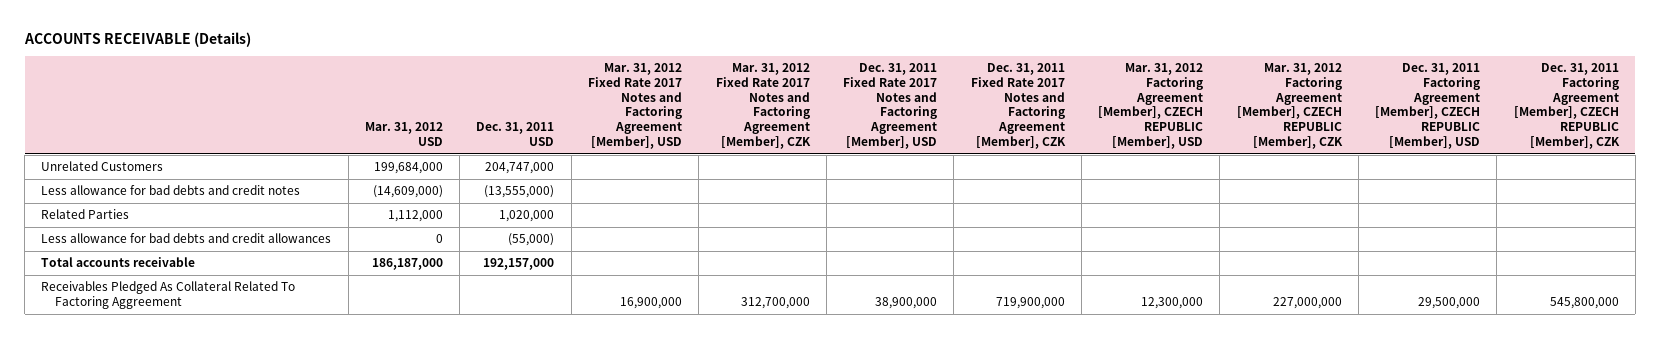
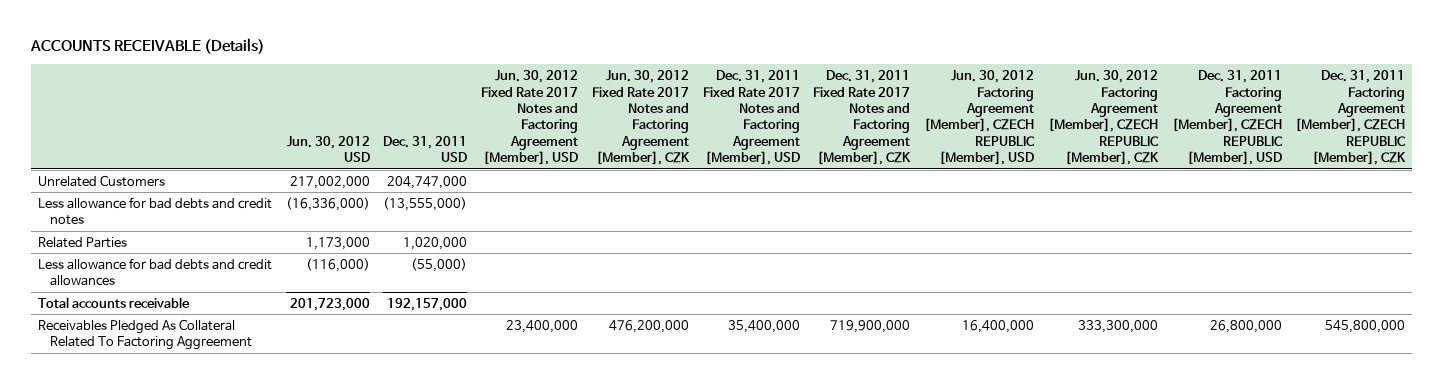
[364,122,443,147] Mar. 31, 2012 USD -> none
[588,62,683,150] Mar. 31, 2012 Fixed Rate 2017 Notes and Factoring Agreement [Member], USD -> none
[715,62,811,150] Mar. 31, 2012 Fixed Rate 2017 Notes and Factoring Agreement [Member], CZK -> none
[1098,62,1204,150] Mar. 31, 2012 Factoring Agreement [Member], CZECH REPUBLIC [Member], USD -> none
[1236,62,1343,150] Mar. 31, 2012 Factoring Agreement [Member], CZECH REPUBLIC [Member], CZK -> none
none -> [286,135,370,163] Jun. 30, 2012 USD
none -> [481,70,579,166] Jun. 30, 2012 Fixed Rate 2017 Notes and Factoring Agreement [Member], USD
none -> [591,70,690,166] Jun. 30, 2012 Fixed Rate 2017 Notes and Factoring Agreement [Member], CZK
none -> [924,70,1036,166] Jun. 30, 2012 Factoring Agreement [Member], CZECH REPUBLIC [Member], USD
none -> [1047,70,1159,166] Jun. 30, 2012 Factoring Agreement [Member], CZECH REPUBLIC [Member], CZK
[875,297,938,310] 38,900,000 -> [727,319,800,333] 35,400,000
[1418,297,1481,310] 29,500,000 -> [1209,319,1282,333] 26,800,000

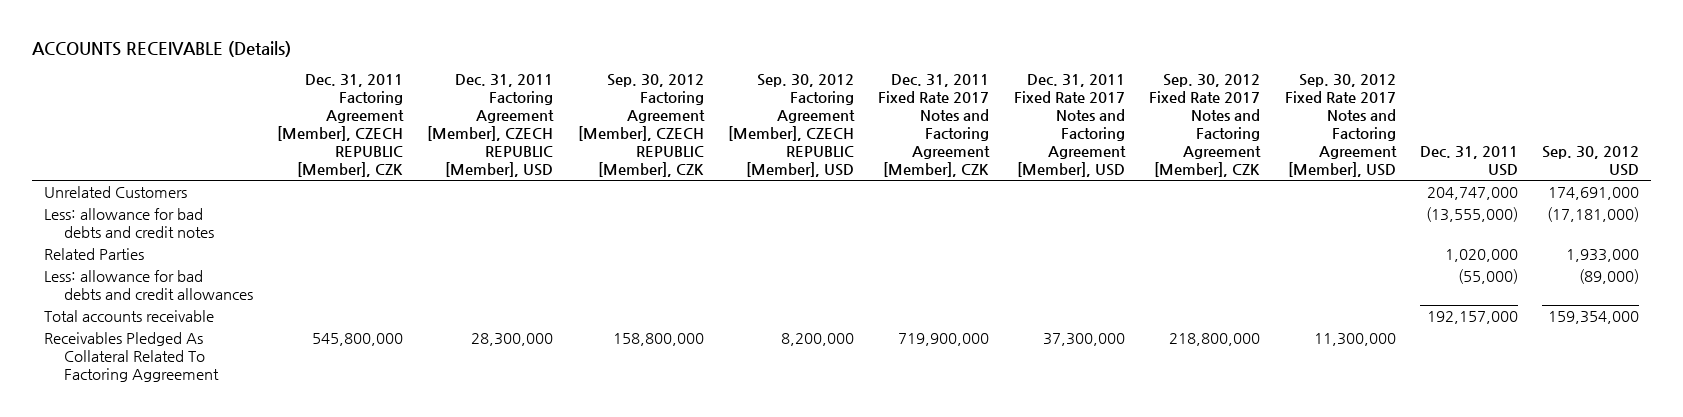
[286,135,370,163] Jun. 30, 2012 USD -> none
[481,70,579,166] Jun. 30, 2012 Fixed Rate 2017 Notes and Factoring Agreement [Member], USD -> none
[591,70,690,166] Jun. 30, 2012 Fixed Rate 2017 Notes and Factoring Agreement [Member], CZK -> none
[924,70,1036,166] Jun. 30, 2012 Factoring Agreement [Member], CZECH REPUBLIC [Member], USD -> none
[1047,70,1159,166] Jun. 30, 2012 Factoring Agreement [Member], CZECH REPUBLIC [Member], CZK -> none
none -> [577,74,705,178] Sep. 30, 2012 Factoring Agreement [Member], CZECH REPUBLIC [Member], CZK
none -> [728,74,856,178] Sep. 30, 2012 Factoring Agreement [Member], CZECH REPUBLIC [Member], USD
none -> [1149,74,1262,178] Sep. 30, 2012 Fixed Rate 2017 Notes and Factoring Agreement [Member], CZK
none -> [1284,74,1397,178] Sep. 30, 2012 Fixed Rate 2017 Notes and Factoring Agreement [Member], USD
none -> [1542,146,1640,177] Sep. 30, 2012 USD
[37,196,272,226] Less allowance for bad debts and credit notes -> [43,207,214,238] Less: allowance for bad debts and credit notes
[37,257,272,287] Less allowance for bad debts and credit allowances -> [43,269,253,300] Less: allowance for bad debts and credit allowances
[727,319,800,333] 35,400,000 -> [1042,332,1125,346] 37,300,000
[1209,319,1282,333] 26,800,000 -> [471,332,554,346] 28,300,000

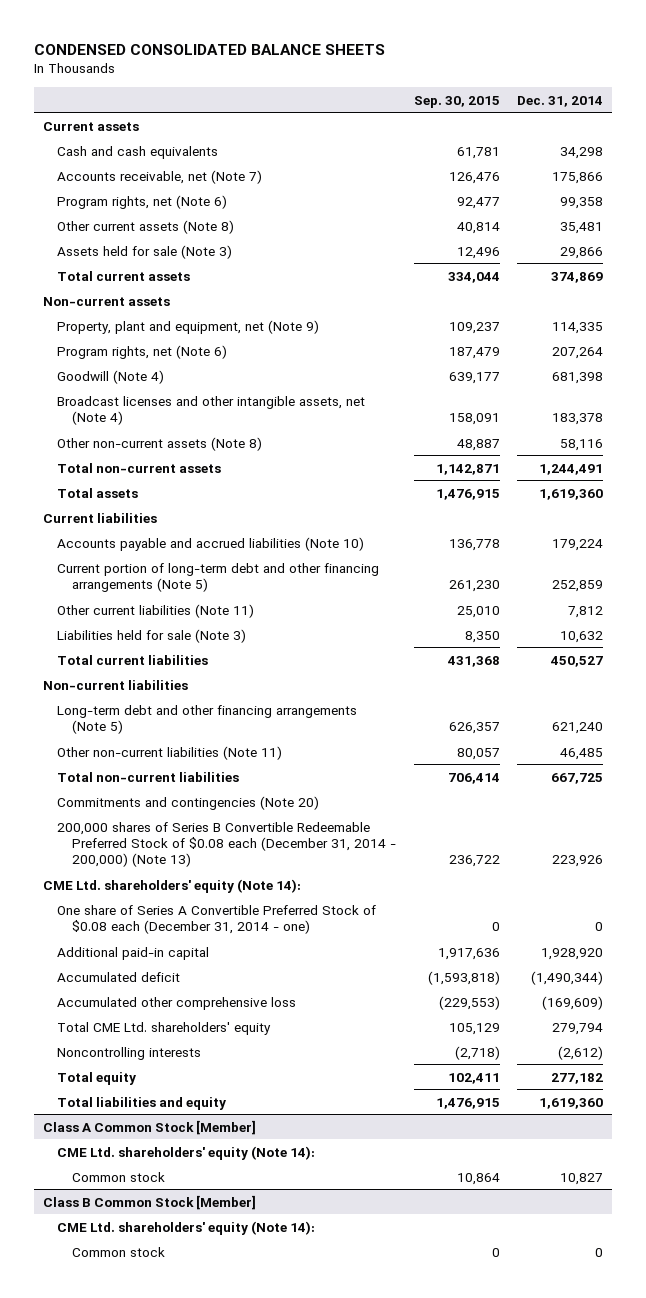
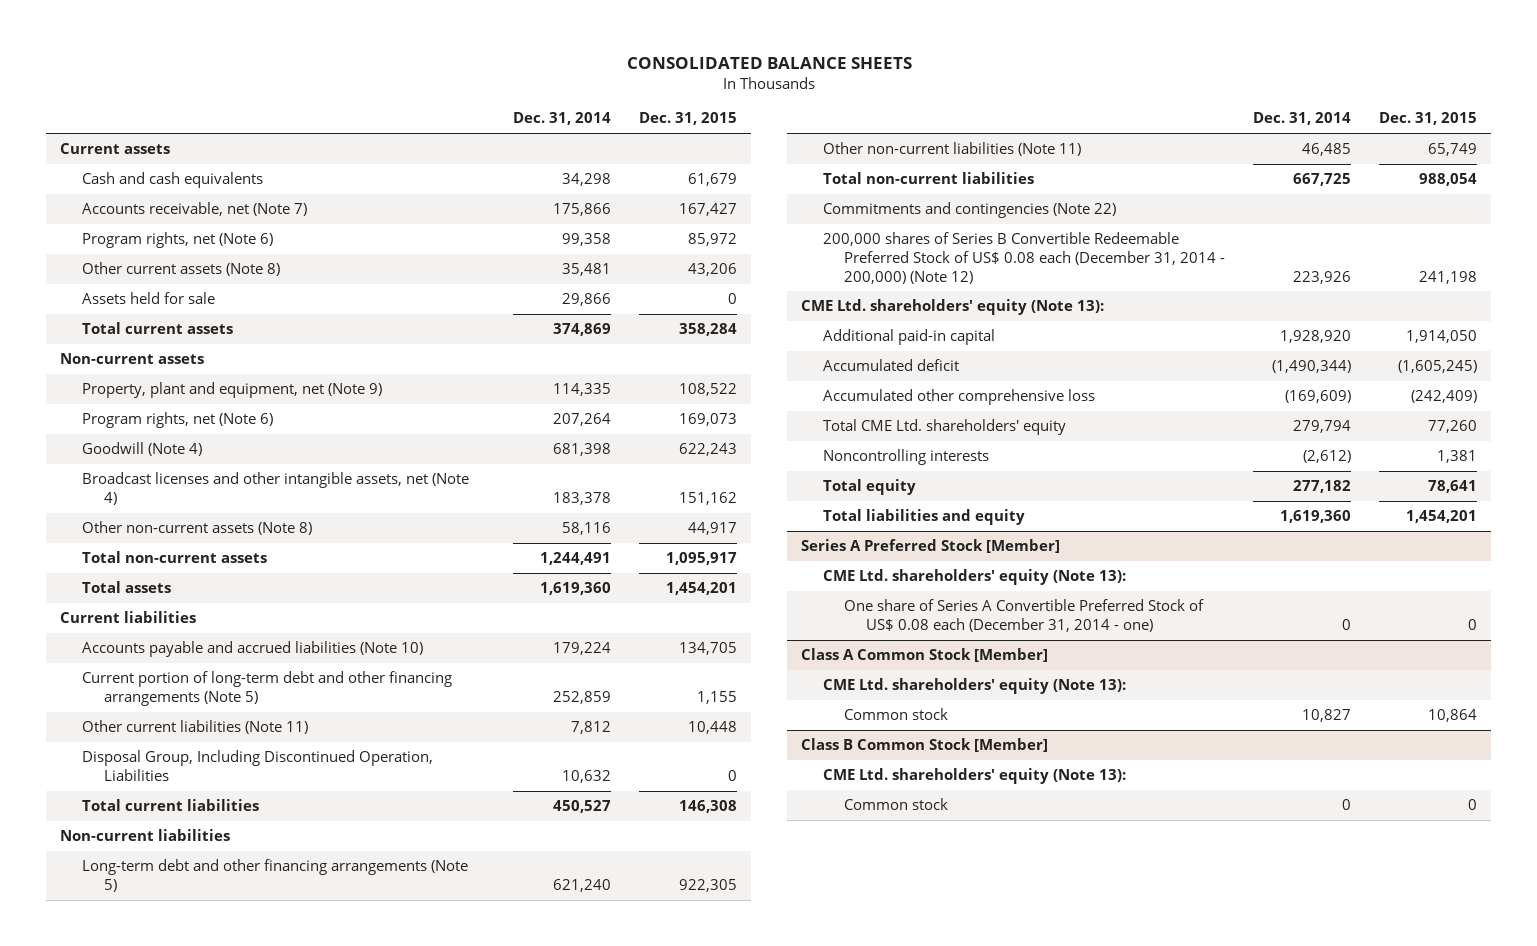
[33,44,385,56] CONDENSED CONSOLIDATED BALANCE SHEETS -> [626,57,912,70] CONSOLIDATED BALANCE SHEETS
[413,95,500,108] Sep. 30, 2015 -> none
none -> [638,112,737,126] Dec. 31, 2015
[57,244,233,259] Assets held for sale (Note 3) -> [82,292,216,305] Assets held for sale
[57,628,247,643] Liabilities held for sale (Note 3) -> [82,750,434,781] Disposal Group, Including Discontinued Operation, Liabilities
[57,904,377,934] One share of Series A Convertible Preferred Stock of $0.08 each (December 31, 2014 - one) -> none
[57,795,320,810] Commitments and contingencies (Note 20) -> [822,202,1116,219] Commitments and contingencies (Note 22)
[57,821,396,868] 200,000 shares of Series B Convertible Redeemable Preferred Stock of $0.08 each (December 31, 2014 - 200,000) (Note 13) -> [822,232,1226,284] 200,000 shares of Series B Convertible Redeemable Preferred Stock of US$ 0.08 each (December 31, 2014 - 200,000) (Note 12)
[42,878,301,893] CME Ltd. shareholders' equity (Note 14): -> [800,299,1104,316] CME Ltd. shareholders' equity (Note 13):
none -> [800,539,1060,554] Series A Preferred Stock [Member]
none -> [822,569,1126,586] CME Ltd. shareholders' equity (Note 13):
none -> [844,599,1205,632] One share of Series A Convertible Preferred Stock of US$ 0.08 each (December 31, 2014 - one)
[57,1145,316,1160] CME Ltd. shareholders' equity (Note 14): -> [822,678,1126,695] CME Ltd. shareholders' equity (Note 13):
[57,1220,316,1235] CME Ltd. shareholders' equity (Note 14): -> [822,768,1126,785] CME Ltd. shareholders' equity (Note 13):

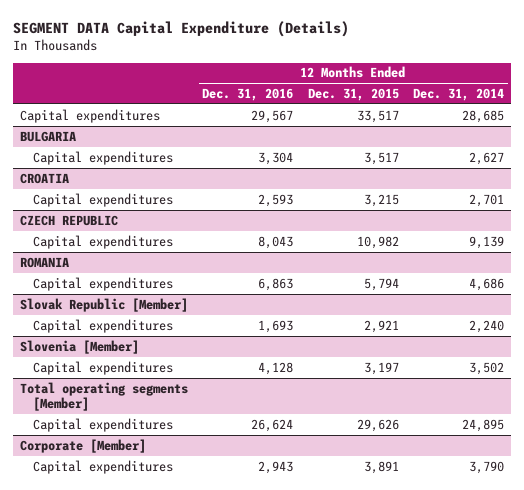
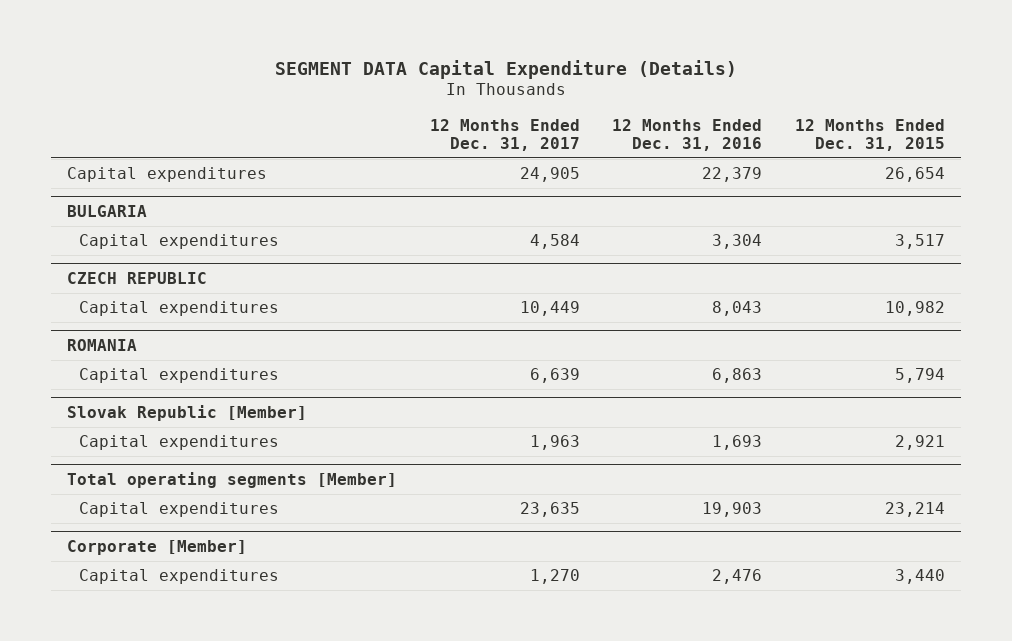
[412,87,504,101] Dec. 31, 2014 -> none
none -> [429,119,580,152] 12 Months Ended Dec. 31, 2017
[251,109,294,123] 29,567 -> [702,167,763,183] 22,379
[356,109,399,123] 33,517 -> [885,167,946,183] 26,654
[19,172,69,184] CROATIA -> none
[32,192,173,207] Capital expenditures -> none
[19,339,139,354] Slovenia [Member] -> none
[32,360,173,375] Capital expenditures -> none
[251,418,294,432] 26,624 -> [702,502,763,518] 19,903
[356,418,399,432] 29,626 -> [885,502,946,518] 23,214
[258,460,294,474] 2,943 -> [712,569,763,585] 2,476
[363,460,399,474] 3,891 -> [895,569,946,585] 3,440

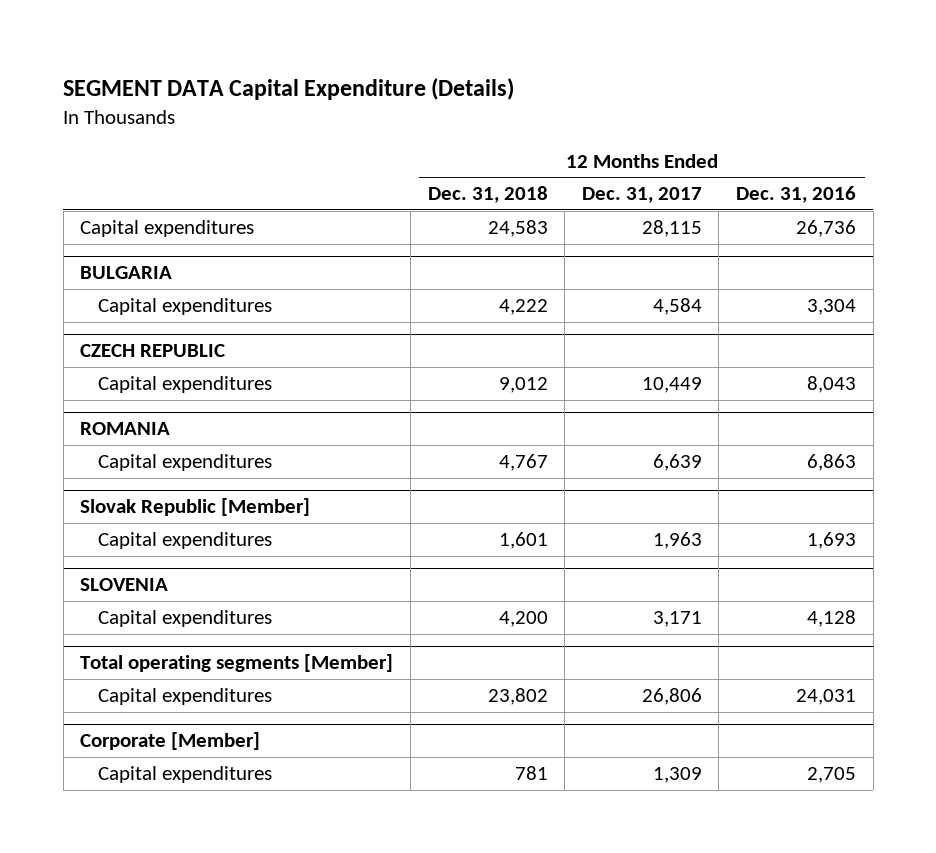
[795,119,946,152] 12 Months Ended Dec. 31, 2015 -> none
none -> [427,186,548,204] Dec. 31, 2018
[519,167,580,183] 24,905 -> [641,220,702,238] 28,115
[702,167,763,183] 22,379 -> [795,220,856,238] 26,736
none -> [80,578,169,592] SLOVENIA
none -> [97,610,272,628] Capital expenditures
[519,502,580,518] 23,635 -> [641,688,702,706] 26,806
[702,502,763,518] 19,903 -> [795,689,856,706] 24,031
[529,569,580,585] 1,270 -> [652,767,702,784] 1,309
[712,569,763,585] 2,476 -> [806,767,856,784] 2,705

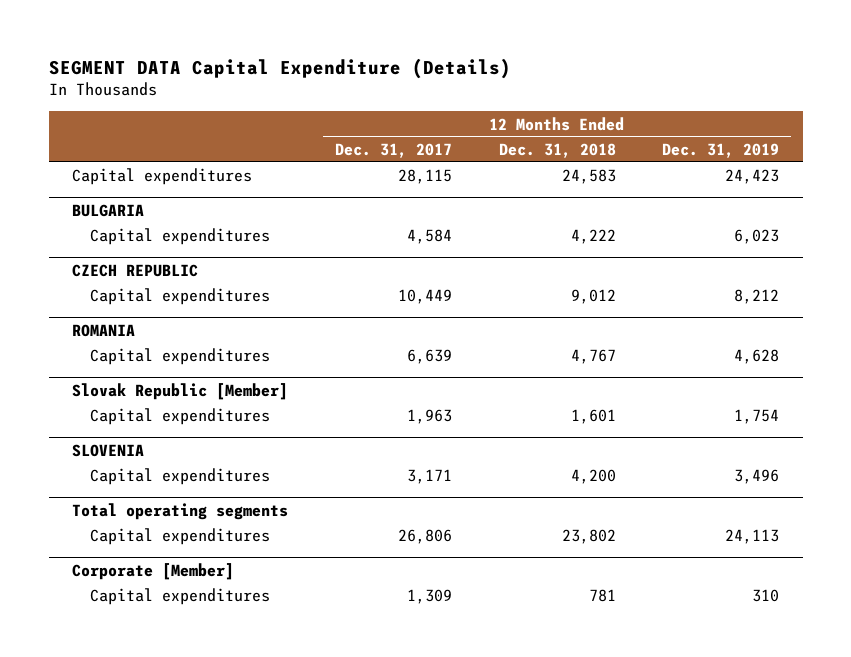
[735,186,856,204] Dec. 31, 2016 -> none
none -> [662,142,780,158] Dec. 31, 2019
[80,654,394,673] Total operating segments [Member] -> [72,502,289,520] Total operating segments

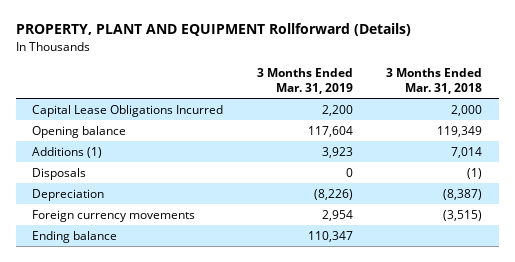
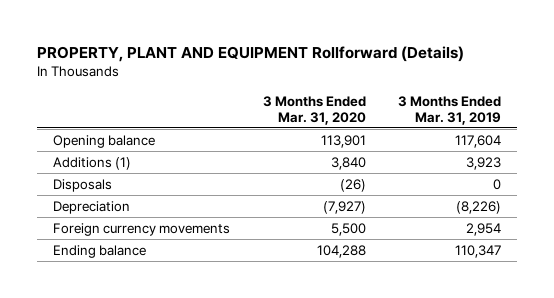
[386,68,483,94] 3 Months Ended Mar. 31, 2018 -> none
none -> [262,95,366,125] 3 Months Ended Mar. 31, 2020
[32,104,224,117] Capital Lease Obligations Incurred -> none

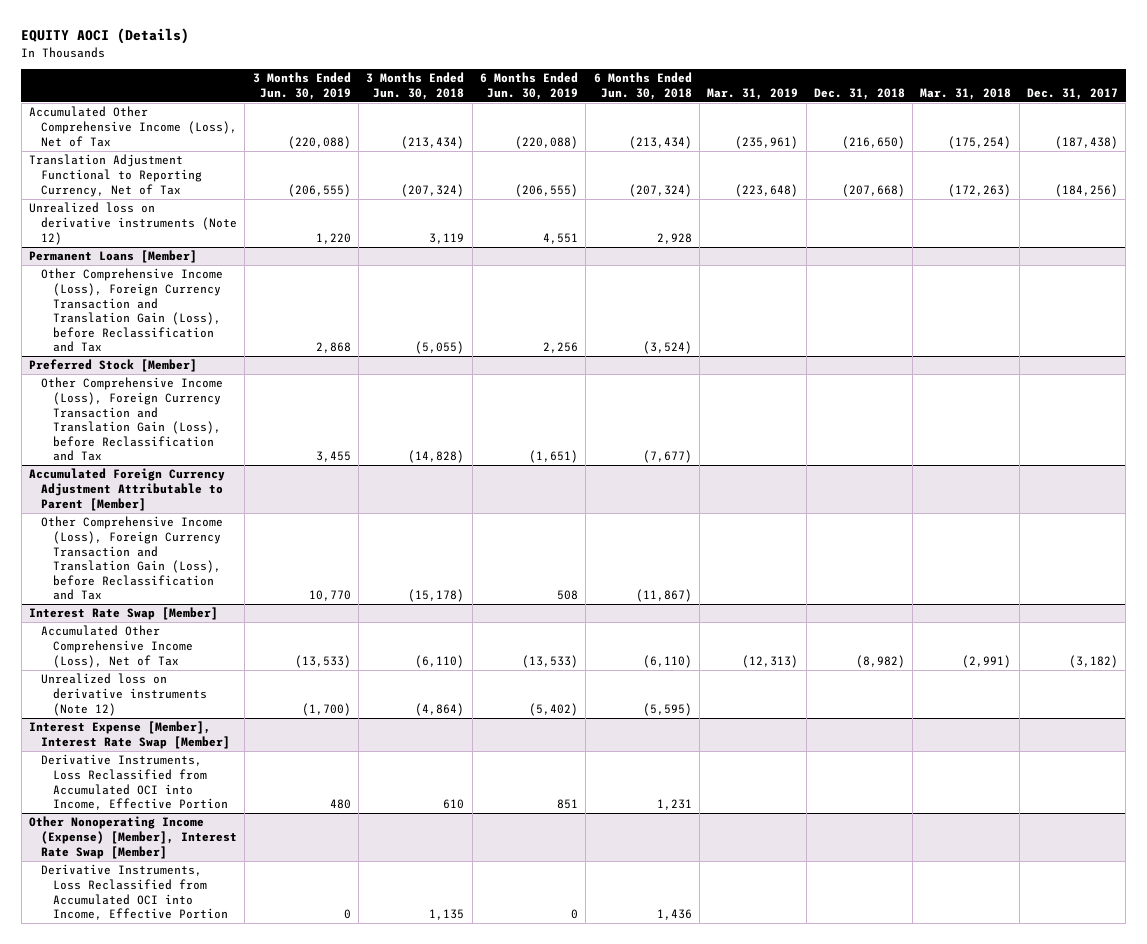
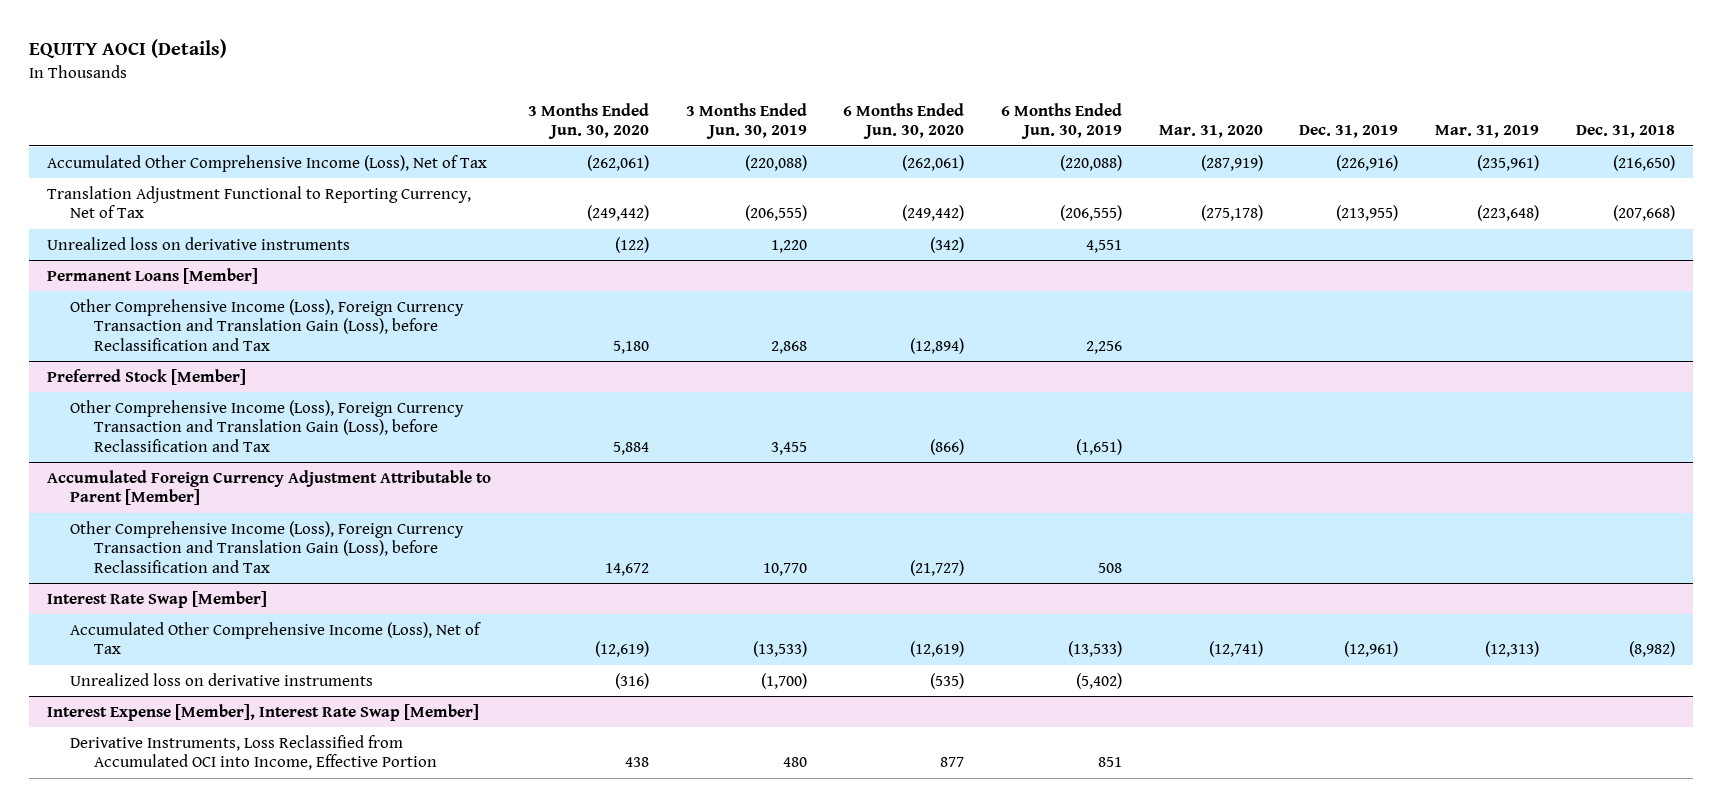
[366,72,465,100] 3 Months Ended Jun. 30, 2018 -> none
[593,72,692,100] 6 Months Ended Jun. 30, 2018 -> none
[920,87,1012,100] Mar. 31, 2018 -> none
[1027,87,1119,100] Dec. 31, 2017 -> none
none -> [528,102,650,140] 3 Months Ended Jun. 30, 2020
none -> [843,102,965,140] 6 Months Ended Jun. 30, 2020
none -> [1158,125,1263,139] Mar. 31, 2020
none -> [1299,125,1399,139] Dec. 31, 2019
[28,202,238,245] Unrealized loss on derivative instruments (Note 12) -> [47,236,351,250] Unrealized loss on derivative instruments
[41,673,208,716] Unrealized loss on derivative instruments (Note 12) -> [70,672,374,686] Unrealized loss on derivative instruments
[28,816,238,859] Other Nonoperating Income (Expense) [Member], Interest Rate Swap [Member] -> none
[41,864,229,921] Derivative Instruments, Loss Reclassified from Accumulated OCI into Income, Effective Portion -> none

